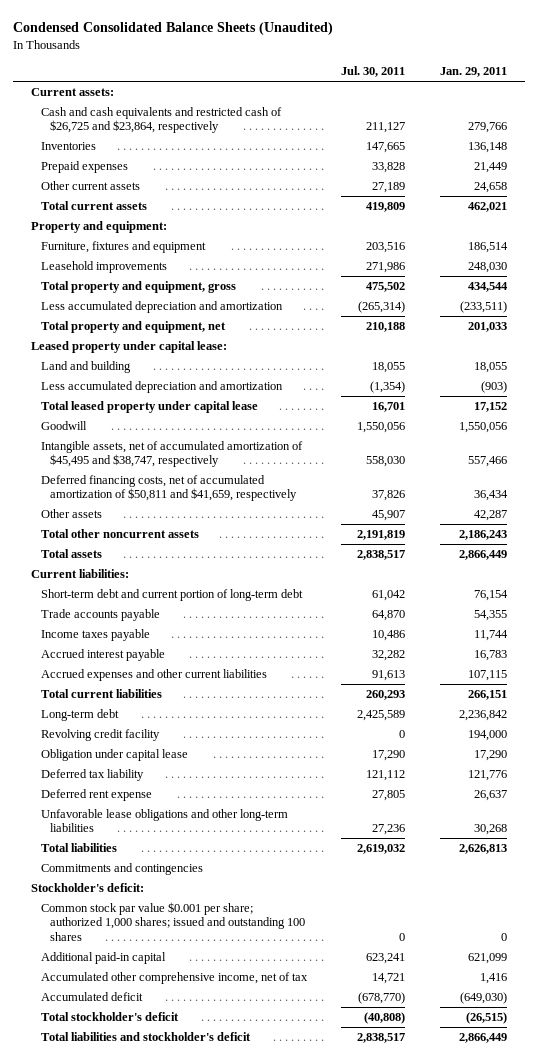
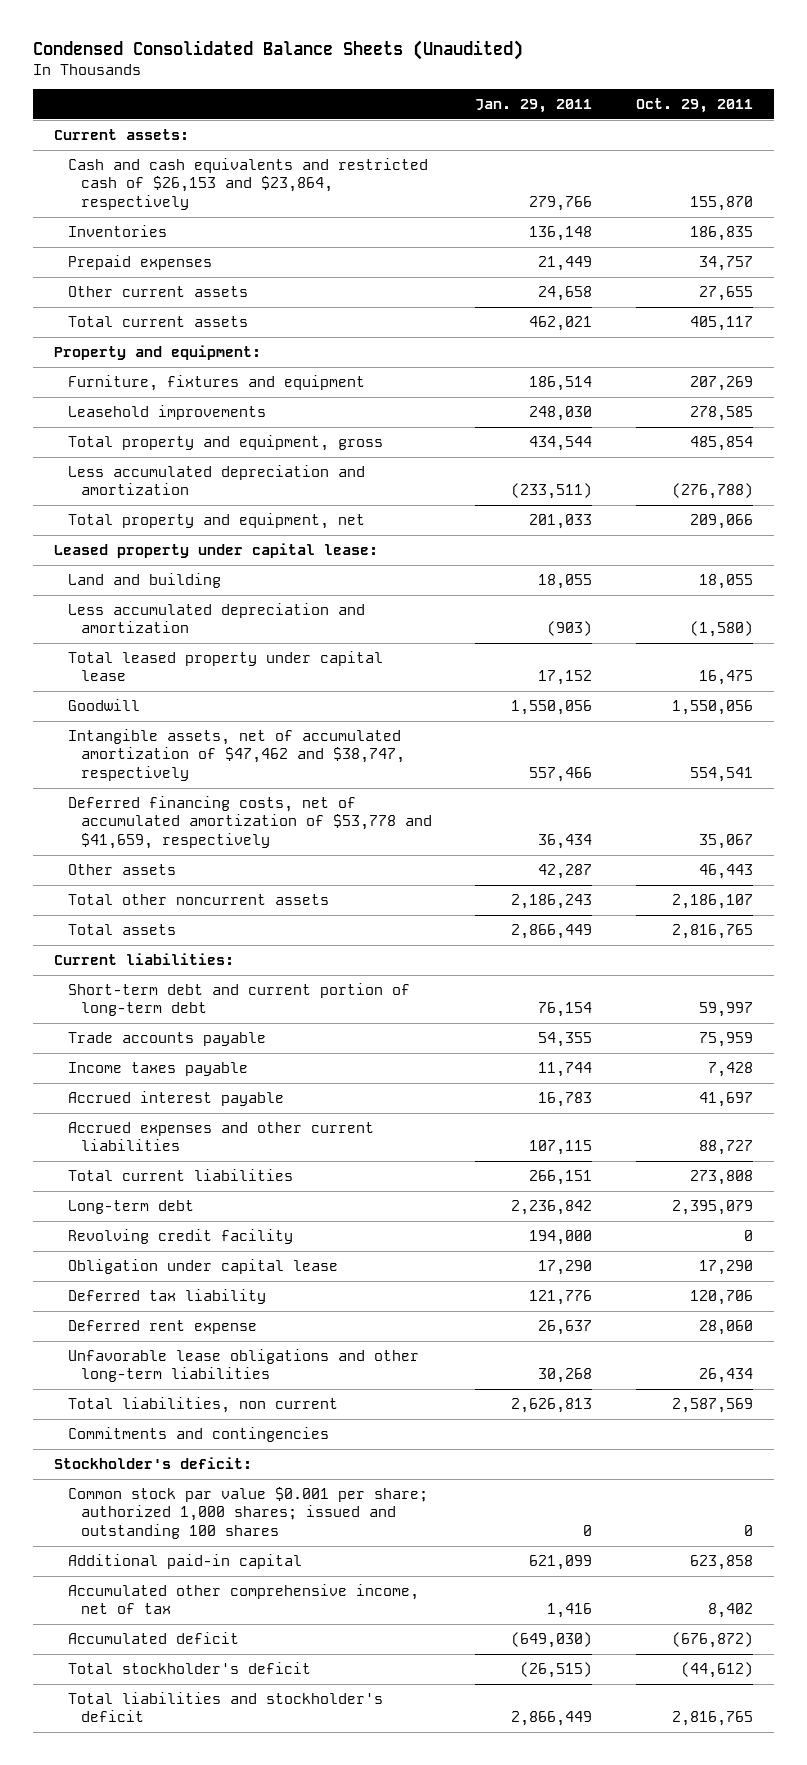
[341,66,406,78] Jul. 30, 2011 -> none
none -> [635,97,753,113] Oct. 29, 2011
[40,106,282,134] Cash and cash equivalents and restricted cash of $26,725 and $23,864, respectively -> [67,157,428,210] Cash and cash equivalents and restricted cash of $26,153 and $23,864, respectively
[40,440,303,468] Intangible assets, net of accumulated amortization of $45,495 and $38,747, respectively -> [67,728,406,781] Intangible assets, net of accumulated amortization of $47,462 and $38,747, respectively
[40,474,298,502] Deferred financing costs, net of accumulated amortization of $50,811 and $41,659, respectively -> [67,795,433,849] Deferred financing costs, net of accumulated amortization of $53,778 and $41,659, respectively
[40,842,117,852] Total liabilities -> [67,1396,338,1413] Total liabilities, non current

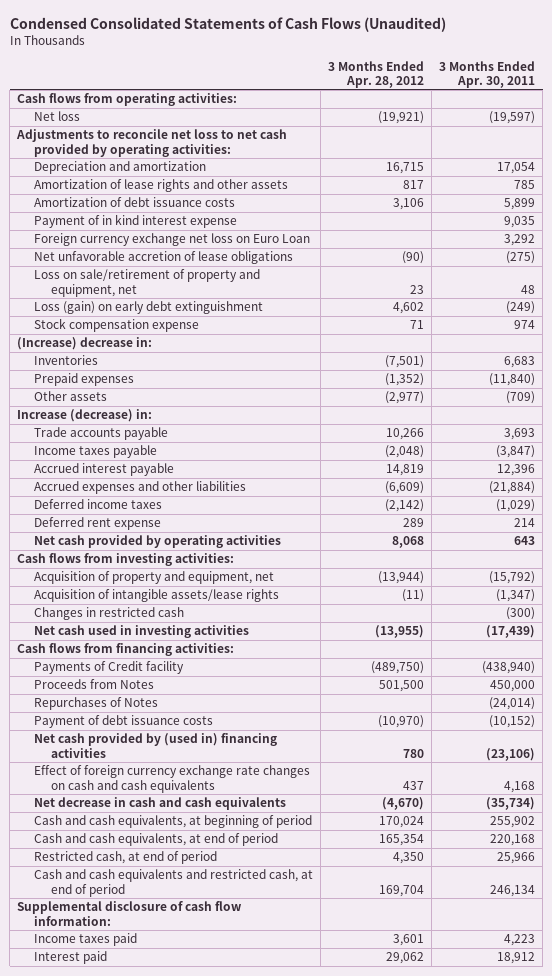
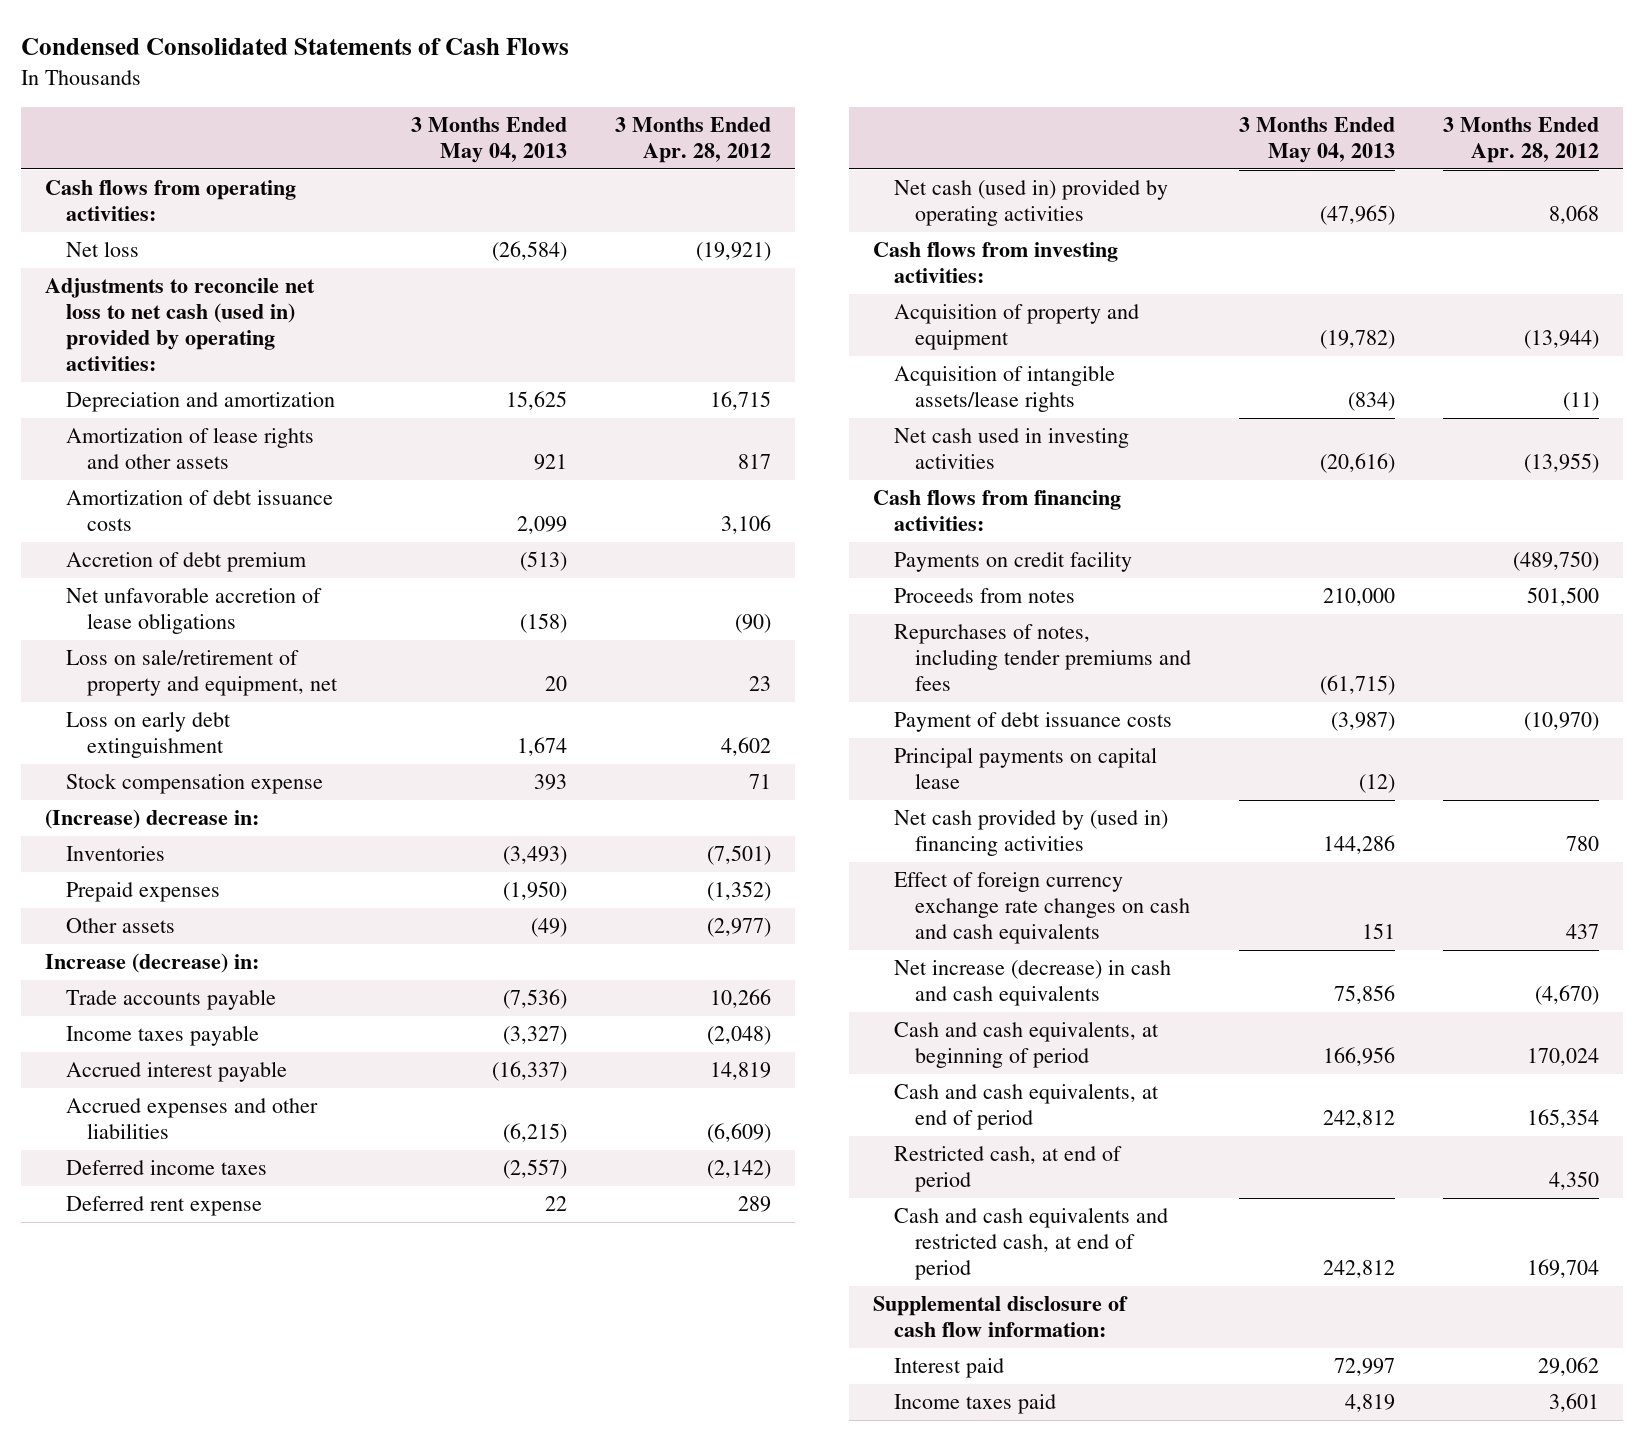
[9,16,446,32] Condensed Consolidated Statements of Cash Flows (Unaudited) -> [21,38,570,56] Condensed Consolidated Statements of Cash Flows
[439,60,536,89] 3 Months Ended Apr. 30, 2011 -> none
none -> [410,117,567,164] 3 Months Ended May 04, 2013
[16,129,288,157] Adjustments to reconcile net loss to net cash provided by operating activities: -> [45,278,316,372] Adjustments to reconcile net loss to net cash (used in) provided by operating activities:
[33,214,237,229] Payment of in kind interest expense -> none
[33,233,310,247] Foreign currency exchange net loss on Euro Loan -> none
none -> [66,552,308,573] Accretion of debt premium
[33,301,263,315] Loss (gain) on early debt extinguishment -> [66,711,232,759] Loss on early debt extinguishment
[33,535,281,549] Net cash provided by operating activities -> [894,180,1169,227] Net cash (used in) provided by operating activities
[33,571,274,585] Acquisition of property and equipment, net -> [894,304,1140,351] Acquisition of property and equipment
[33,607,184,621] Changes in restricted cash -> none
[33,661,184,675] Payments of Credit facility -> [894,551,1133,573] Payments on credit facility
[33,679,154,690] Proceeds from Notes -> [894,588,1076,604] Proceeds from notes
[33,697,158,711] Repurchases of Notes -> [894,624,1191,692] Repurchases of notes, including tender premiums and fees
none -> [894,747,1158,790] Principal payments on capital lease
[33,797,286,811] Net decrease in cash and cash equivalents -> [894,960,1172,1007] Net increase (decrease) in cash and cash equivalents
[33,933,137,947] Income taxes paid -> [894,1394,1057,1415] Income taxes paid

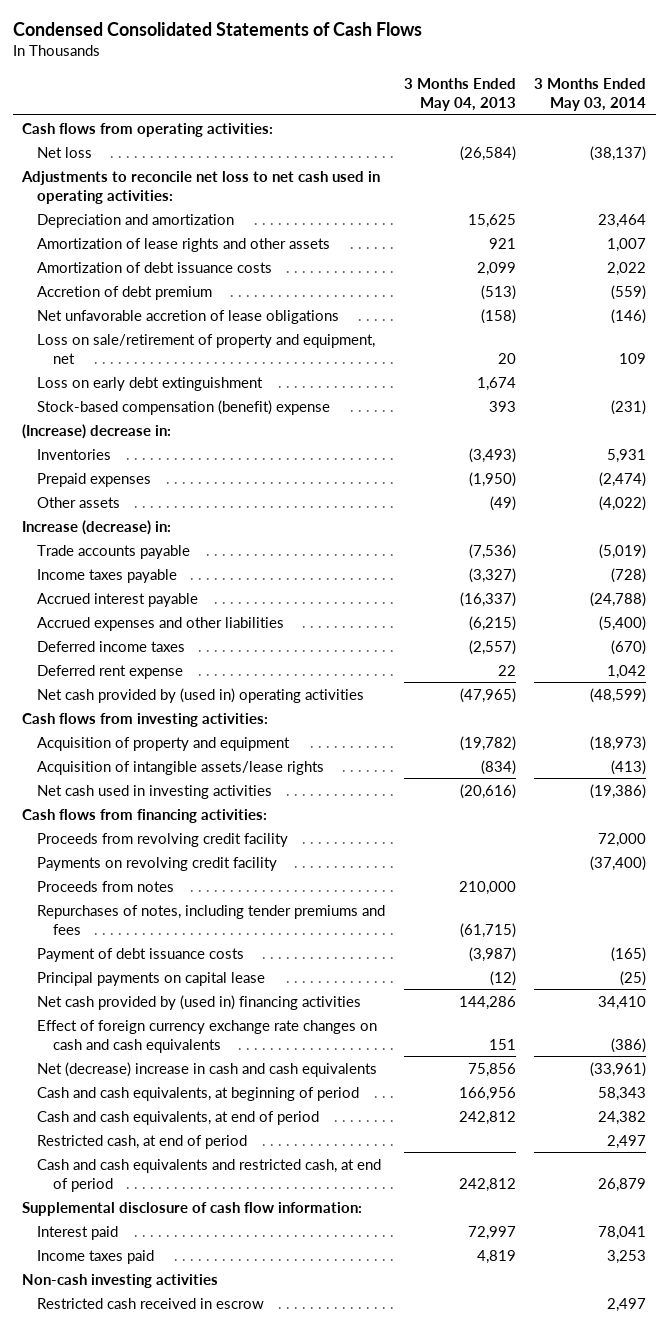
[614,117,771,164] 3 Months Ended Apr. 28, 2012 -> none
none -> [534,77,647,111] 3 Months Ended May 03, 2014
[45,278,316,372] Adjustments to reconcile net loss to net cash (used in) provided by operating activities: -> [20,170,380,204] Adjustments to reconcile net loss to net cash used in operating activities:
[66,773,324,795] Stock compensation expense -> [37,399,331,415] Stock-based compensation (benefit) expense
[894,180,1169,227] Net cash (used in) provided by operating activities -> [37,687,365,703] Net cash provided by (used in) operating activities
none -> [37,832,289,847] Proceeds from revolving credit facility
[894,551,1133,573] Payments on credit facility -> [37,856,278,871] Payments on revolving credit facility
[894,960,1172,1007] Net increase (decrease) in cash and cash equivalents -> [37,1061,378,1077] Net (decrease) increase in cash and cash equivalents
none -> [21,1273,218,1288] Non-cash investing activities
none -> [37,1297,265,1309] Restricted cash received in escrow

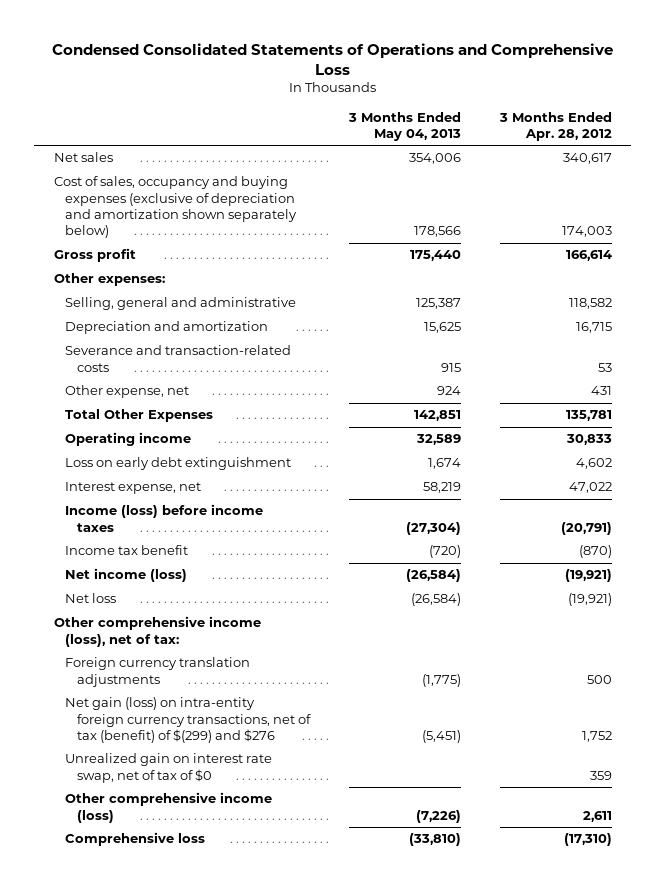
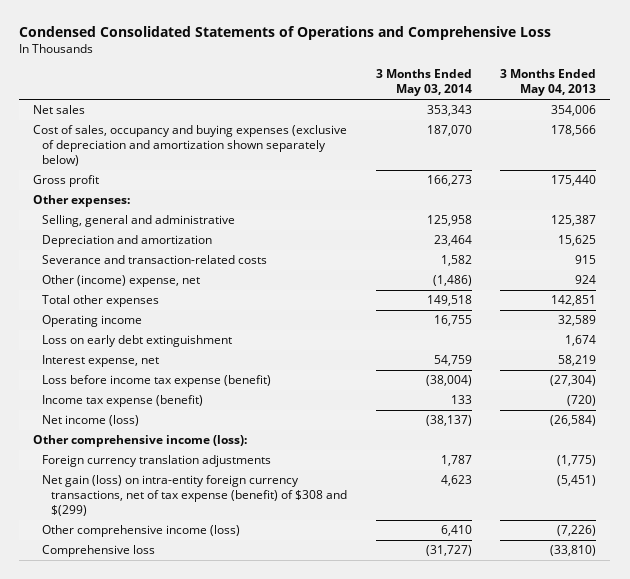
[498,111,612,142] 3 Months Ended Apr. 28, 2012 -> none
none -> [375,69,472,97] 3 Months Ended May 03, 2014
[65,385,190,399] Other expense, net -> [42,275,201,288] Other (income) expense, net
[65,409,214,423] Total Other Expenses -> [42,295,160,308] Total other expenses
[65,504,264,532] Income (loss) before income taxes -> [42,375,272,388] Loss before income tax expense (benefit)
[65,545,189,556] Income tax benefit -> [42,395,204,408] Income tax expense (benefit)
[65,593,117,604] Net loss -> none
[53,616,261,647] Other comprehensive income (loss), net of tax: -> [33,435,248,448] Other comprehensive income (loss):
[65,753,273,783] Unrealized gain on interest rate swap, net of tax of $0 -> none
[65,697,311,744] Net gain (loss) on intra-entity foreign currency transactions, net of tax (benefit) of $(299) and $276 -> [42,475,347,516] Net gain (loss) on intra-entity foreign currency transactions, net of tax expense (benefit) of $308 and $(299)

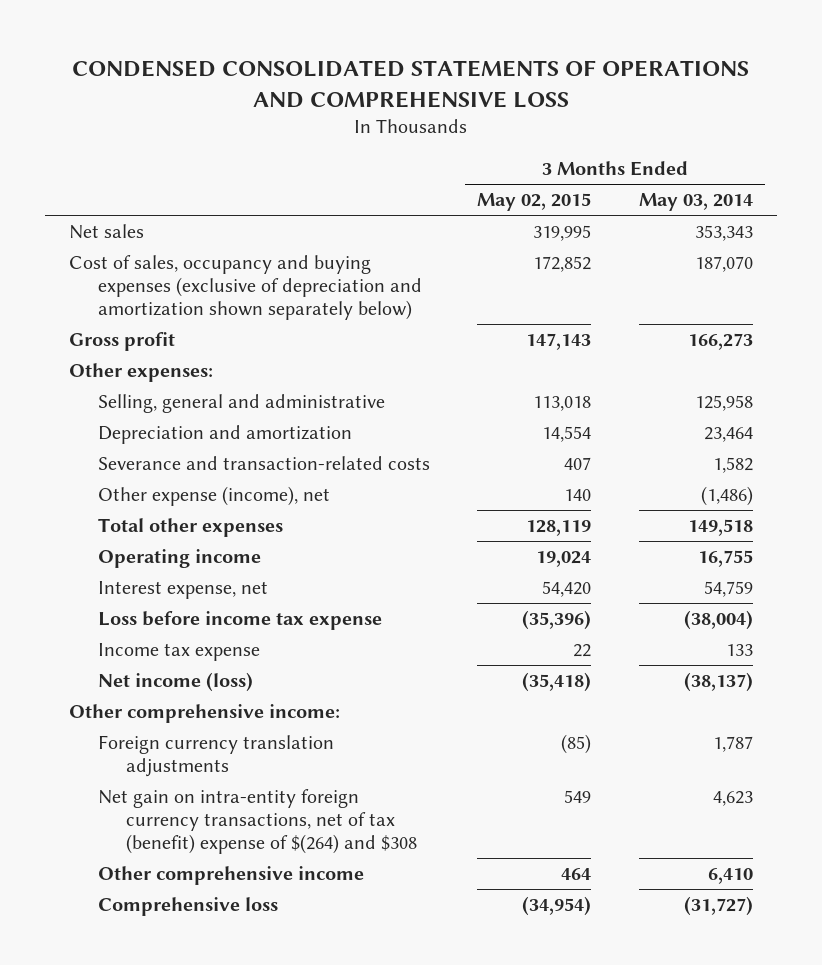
[19,26,552,41] Condensed Consolidated Statements of Operations and Comprehensive Loss -> [71,59,749,108] CONDENSED CONSOLIDATED STATEMENTS OF OPERATIONS AND COMPREHENSIVE LOSS
[500,69,597,97] 3 Months Ended May 04, 2013 -> none
none -> [477,193,592,212] May 02, 2015
[42,275,201,288] Other (income) expense, net -> [97,485,330,506] Other expense (income), net
[42,335,233,348] Loss on early debt extinguishment -> none
[42,375,272,388] Loss before income tax expense (benefit) -> [97,610,382,630] Loss before income tax expense
[42,395,204,408] Income tax expense (benefit) -> [97,642,260,661] Income tax expense
[33,435,248,448] Other comprehensive income (loss): -> [68,703,340,723] Other comprehensive income:
[42,475,347,516] Net gain (loss) on intra-entity foreign currency transactions, net of tax expense (benefit) of $308 and $(299) -> [97,788,418,855] Net gain on intra-entity foreign currency transactions, net of tax (benefit) expense of $(264) and $308
[42,525,241,538] Other comprehensive income (loss) -> [97,865,364,885] Other comprehensive income

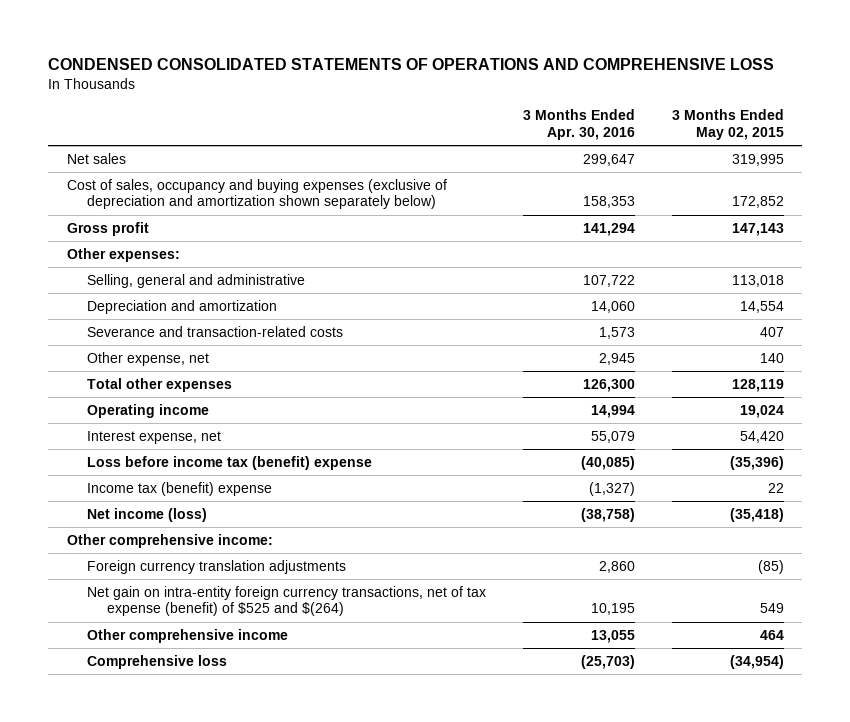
[638,193,753,212] May 03, 2014 -> none
none -> [522,109,635,140] 3 Months Ended Apr. 30, 2016
[97,485,330,506] Other expense (income), net -> [87,351,210,366] Other expense, net
[97,610,382,630] Loss before income tax expense -> [87,455,373,470] Loss before income tax (benefit) expense
[97,642,260,661] Income tax expense -> [87,481,273,496] Income tax (benefit) expense
[97,788,418,855] Net gain on intra-entity foreign currency transactions, net of tax (benefit) expense of $(264) and $308 -> [87,585,487,617] Net gain on intra-entity foreign currency transactions, net of tax expense (benefit) of $525 and $(264)

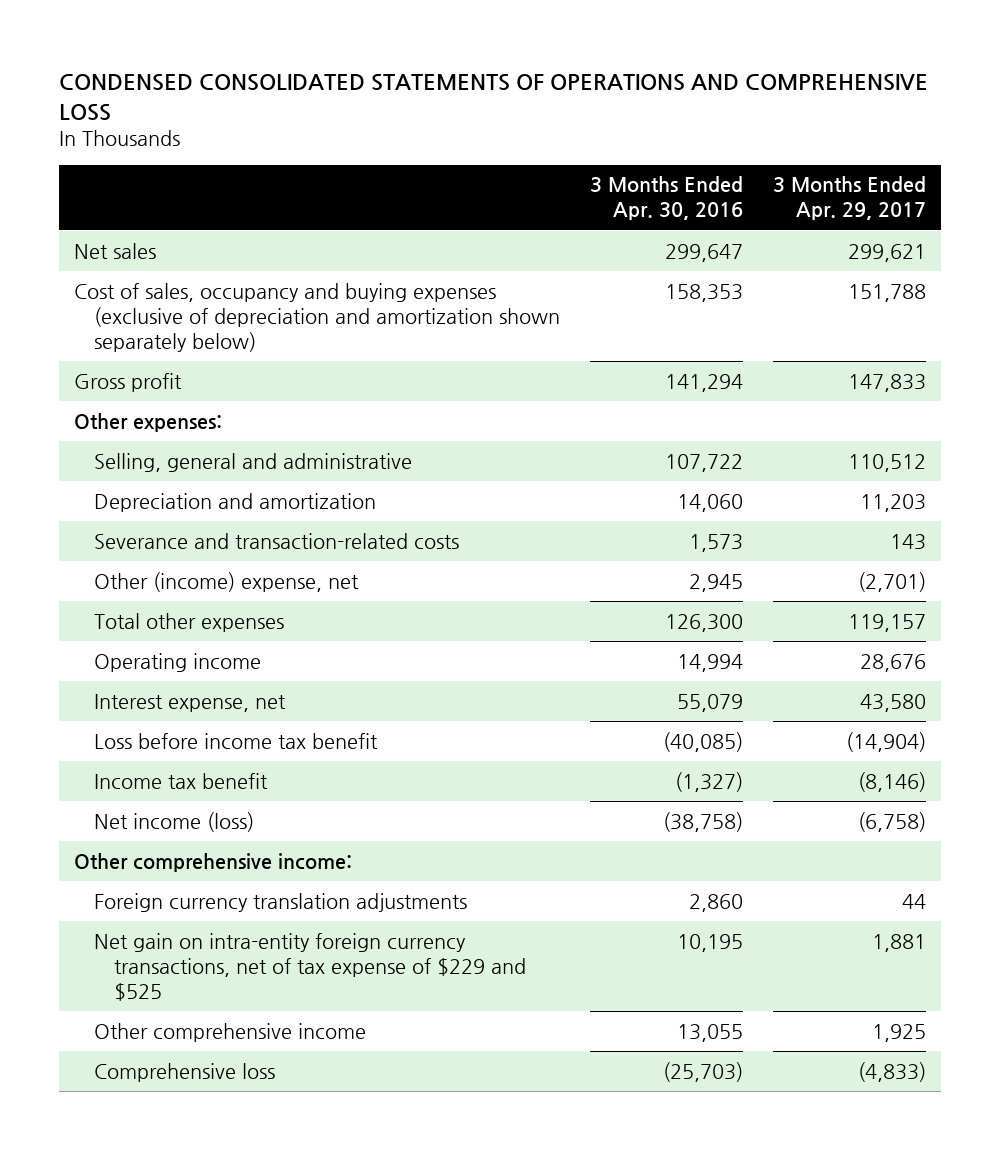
[671,109,784,140] 3 Months Ended May 02, 2015 -> none
none -> [772,176,926,221] 3 Months Ended Apr. 29, 2017
[87,351,210,366] Other expense, net -> [93,571,359,592] Other (income) expense, net
[87,455,373,470] Loss before income tax (benefit) expense -> [93,732,378,749] Loss before income tax benefit
[87,481,273,496] Income tax (benefit) expense -> [93,772,268,789] Income tax benefit
[87,585,487,617] Net gain on intra-entity foreign currency transactions, net of tax expense (benefit) of $525 and $(264) -> [93,932,526,1001] Net gain on intra-entity foreign currency transactions, net of tax expense of $229 and $525

